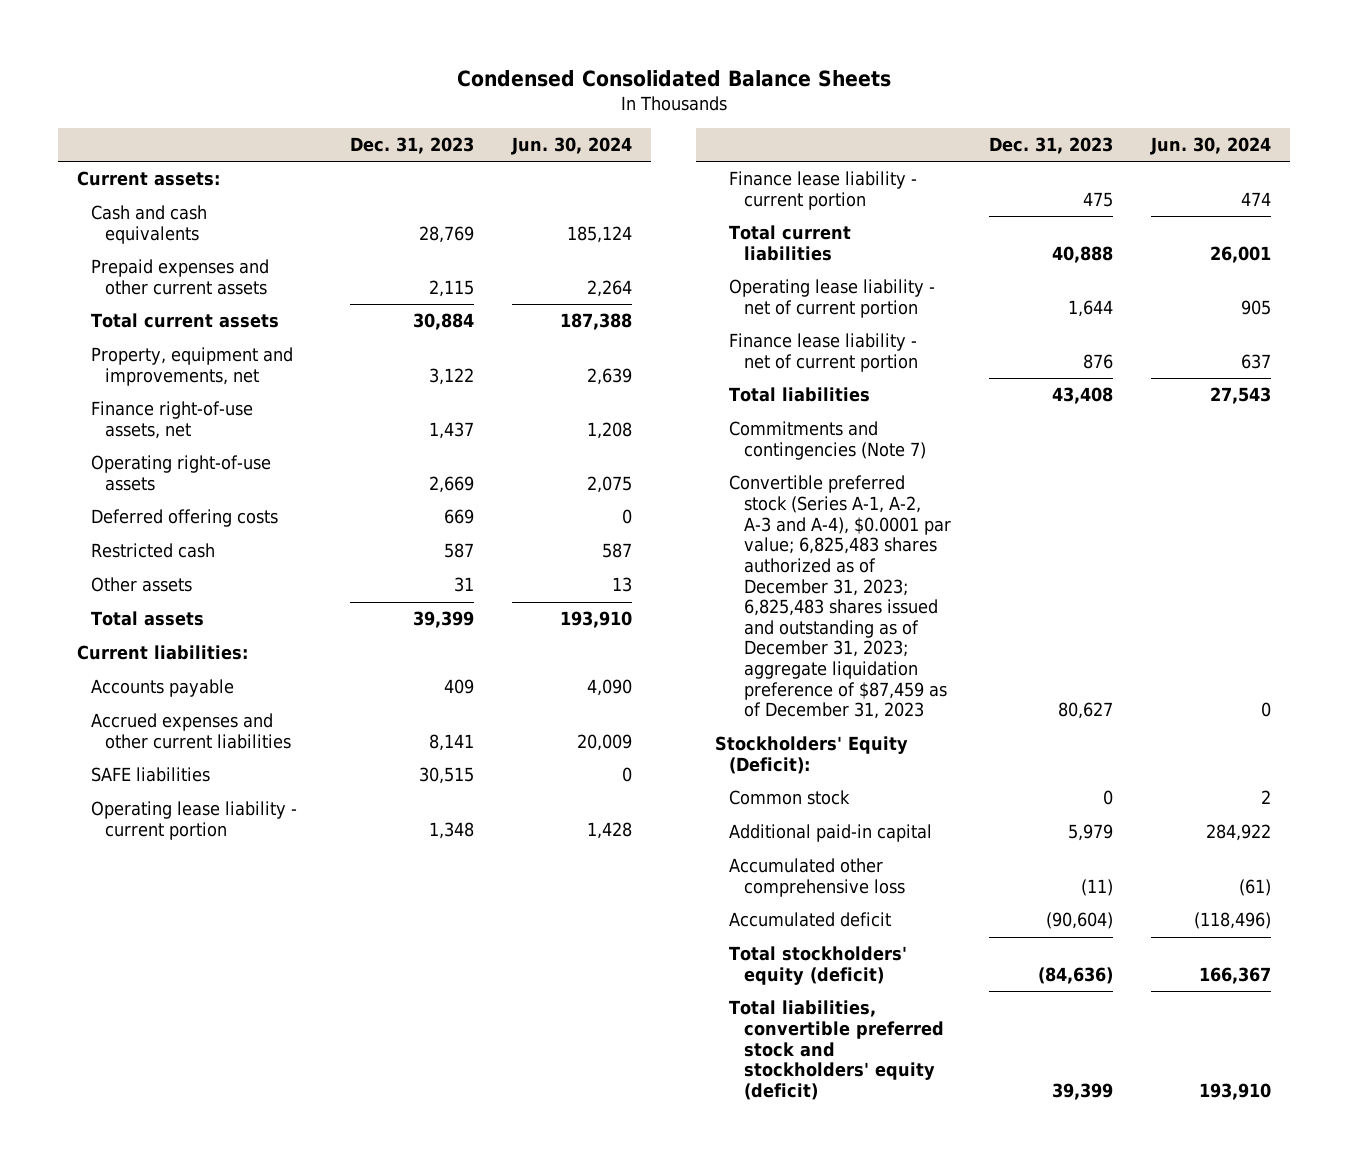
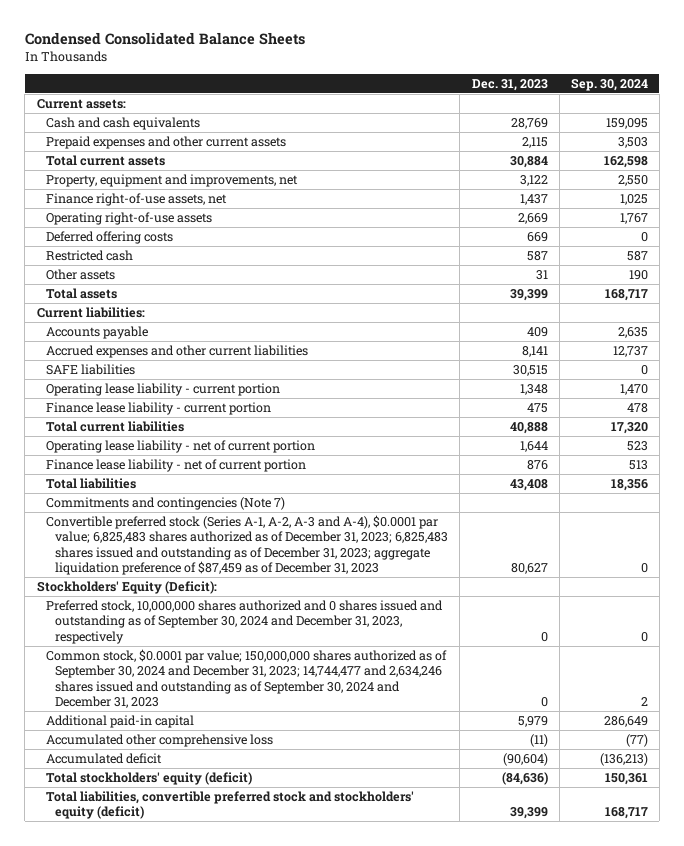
[511,137,633,156] Jun. 30, 2024 -> none
none -> [570,77,648,91] Sep. 30, 2024
none -> [45,599,443,644] Preferred stock, 10,000,000 shares authorized and 0 shares issued and outstanding as of September 30, 2024 and December 31, 2023, respectively
[729,790,851,806] Common stock -> [45,648,447,709] Common stock, $0.0001 par value; 150,000,000 shares authorized as of September 30, 2024 and December 31, 2023; 14,744,477 and 2,634,246 shares issued and outstanding as of September 30, 2024 and December 31, 2023

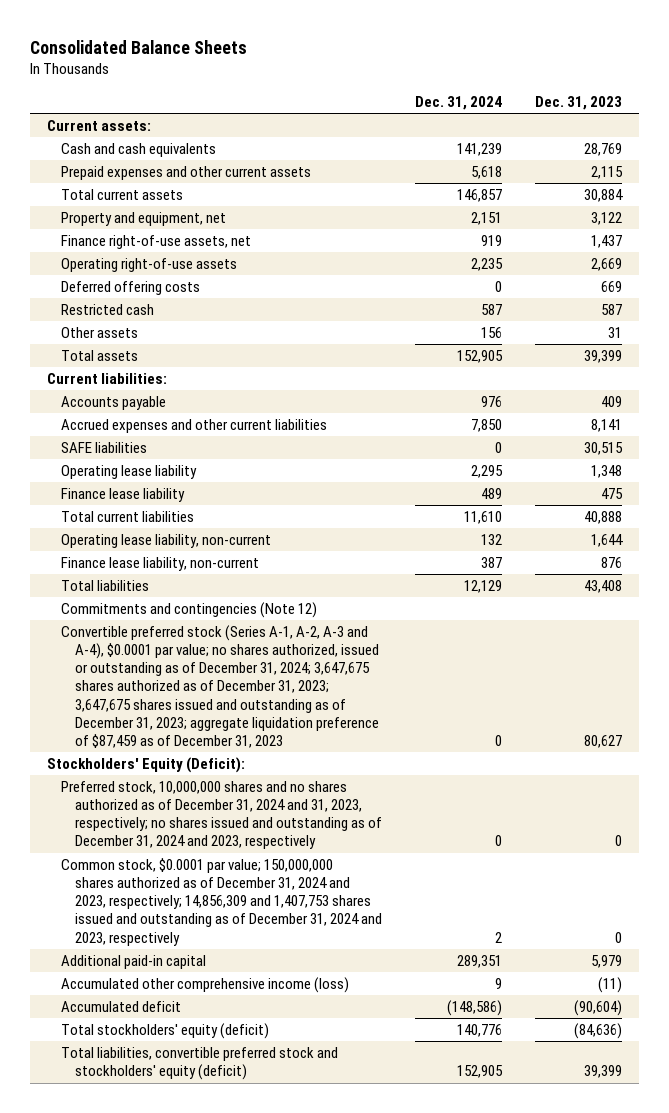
[24,32,305,46] Condensed Consolidated Balance Sheets -> [30,39,248,54] Consolidated Balance Sheets
[570,77,648,91] Sep. 30, 2024 -> none
none -> [415,95,503,110] Dec. 31, 2024
[45,173,298,187] Property, equipment and improvements, net -> [60,212,226,227] Property and equipment, net
[45,382,280,396] Operating lease liability - current portion -> [60,465,197,480] Operating lease liability
[45,401,271,415] Finance lease liability - current portion -> [60,488,185,503] Finance lease liability
[45,439,315,453] Operating lease liability - net of current portion -> [60,534,271,549] Operating lease liability, non-current
[45,458,306,472] Finance lease liability - net of current portion -> [60,557,259,572] Finance lease liability, non-current
[45,496,285,510] Commitments and contingencies (Note 7) -> [60,602,317,619] Commitments and contingencies (Note 12)
[45,514,449,576] Convertible preferred stock (Series A-1, A-2, A-3 and A-4), $0.0001 par value; 6,825,483 shares authorized as of December 31, 2023; 6,825,483 shares issued and outstanding as of December 31, 2023; aggregate liquidation preference of $87,459 as of December 31, 2023 -> [60,625,380,748] Convertible preferred stock (Series A-1, A-2, A-3 and A-4), $0.0001 par value; no shares authorized, issued or outstanding as of December 31, 2024; 3,647,675 shares authorized as of December 31, 2023; 3,647,675 shares issued and outstanding as of December 31, 2023; aggregate liquidation preference of $87,459 as of December 31, 2023
[45,599,443,644] Preferred stock, 10,000,000 shares authorized and 0 shares issued and outstanding as of September 30, 2024 and December 31, 2023, respectively -> [60,781,383,850] Preferred stock, 10,000,000 shares and no shares authorized as of December 31, 2024 and 31, 2023, respectively; no shares issued and outstanding as of December 31, 2024 and 2023, respectively
[45,648,447,709] Common stock, $0.0001 par value; 150,000,000 shares authorized as of September 30, 2024 and December 31, 2023; 14,744,477 and 2,634,246 shares issued and outstanding as of September 30, 2024 and December 31, 2023 -> [60,858,383,946] Common stock, $0.0001 par value; 150,000,000 shares authorized as of December 31, 2024 and 2023, respectively; 14,856,309 and 1,407,753 shares issued and outstanding as of December 31, 2024 and 2023, respectively
[45,733,273,747] Accumulated other comprehensive loss -> [60,977,349,994] Accumulated other comprehensive income (loss)

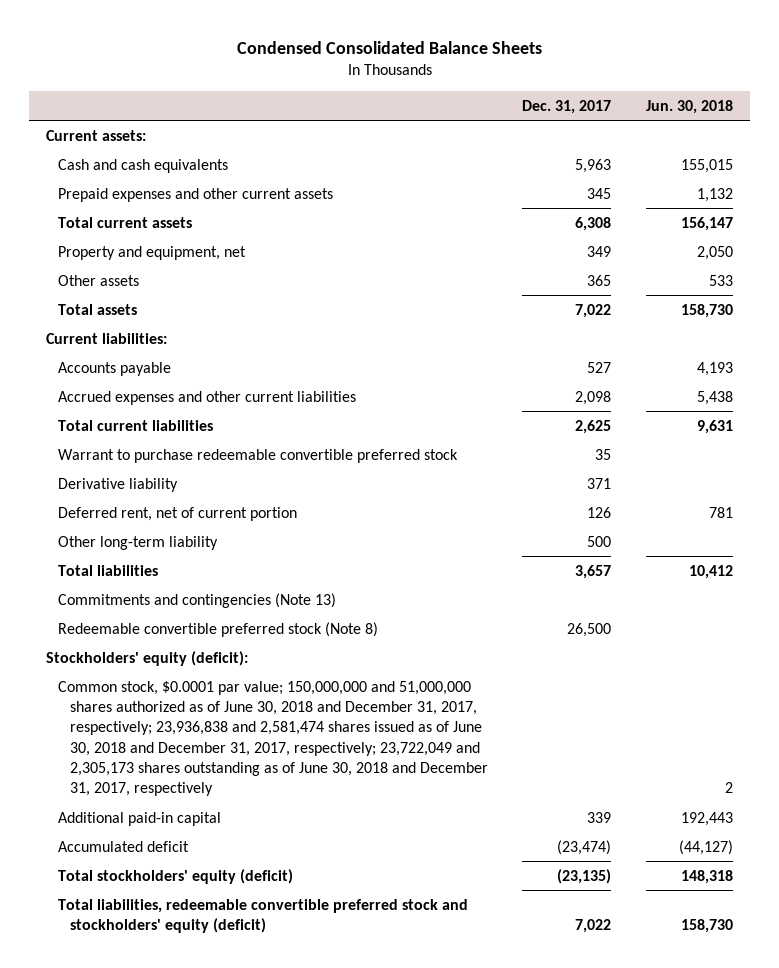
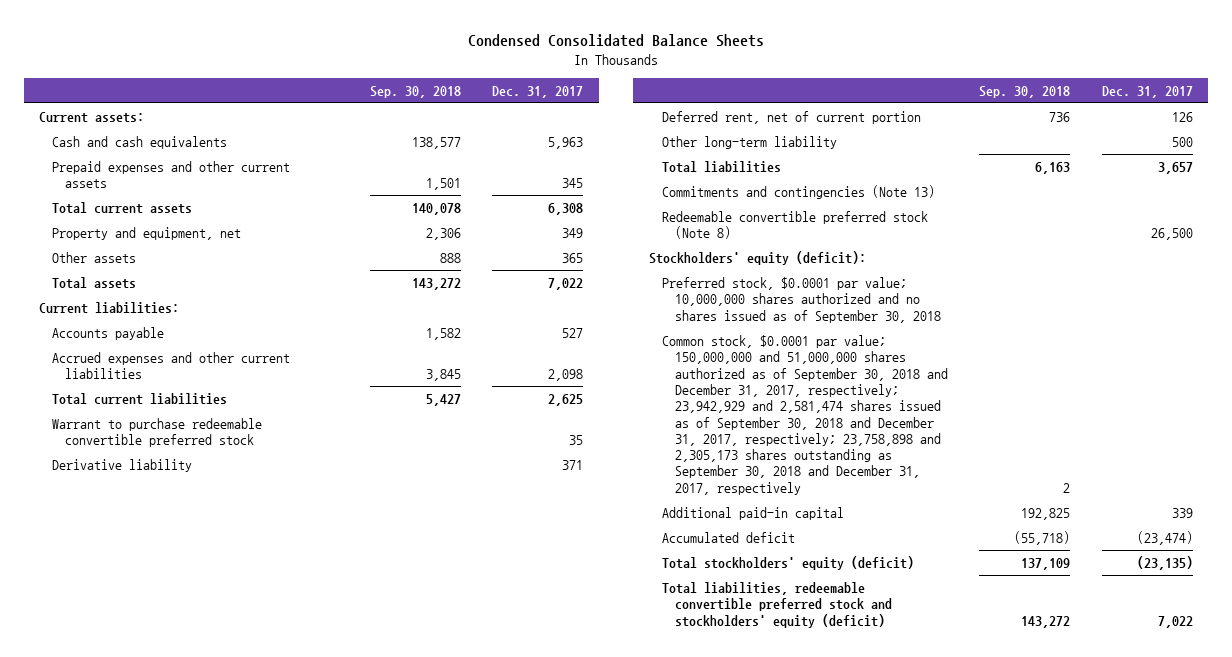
[645,99,733,114] Jun. 30, 2018 -> none
none -> [369,85,461,98] Sep. 30, 2018
none -> [661,276,941,323] Preferred stock, $0.0001 par value; 10,000,000 shares authorized and no shares issued as of September 30, 2018
[58,680,488,797] Common stock, $0.0001 par value; 150,000,000 and 51,000,000 shares authorized as of June 30, 2018 and December 31, 2017, respectively; 23,936,838 and 2,581,474 shares issued as of June 30, 2018 and December 31, 2017, respectively; 23,722,049 and 2,305,173 shares outstanding as of June 30, 2018 and December 31, 2017, respectively -> [661,334,948,495] Common stock, $0.0001 par value; 150,000,000 and 51,000,000 shares authorized as of September 30, 2018 and December 31, 2017, respectively; 23,942,929 and 2,581,474 shares issued as of September 30, 2018 and December 31, 2017, respectively; 23,758,898 and 2,305,173 shares outstanding as September 30, 2018 and December 31, 2017, respectively

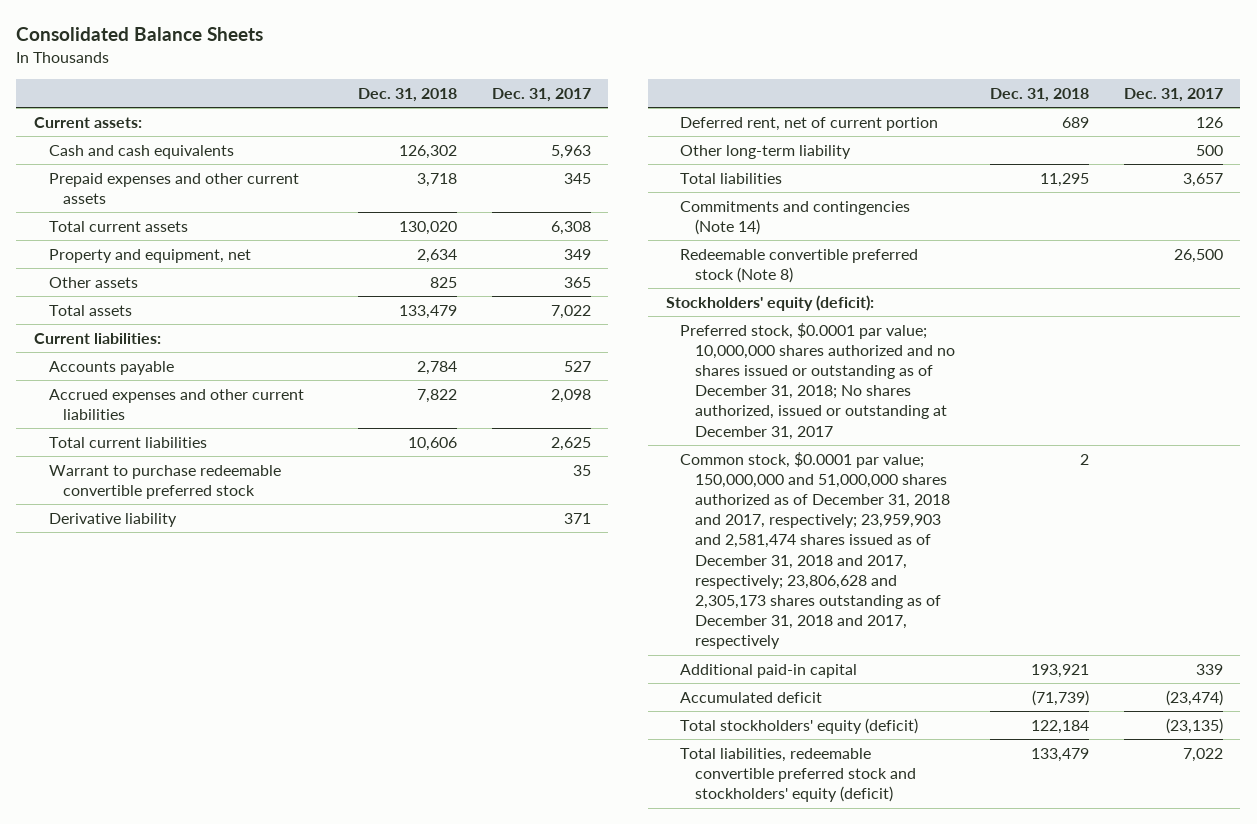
[468,34,765,48] Condensed Consolidated Balance Sheets -> [16,27,264,42] Consolidated Balance Sheets
[369,85,461,98] Sep. 30, 2018 -> none
none -> [358,87,458,102] Dec. 31, 2018
[661,184,935,199] Commitments and contingencies (Note 13) -> [680,200,911,236] Commitments and contingencies (Note 14)
[661,276,941,323] Preferred stock, $0.0001 par value; 10,000,000 shares authorized and no shares issued as of September 30, 2018 -> [680,322,956,440] Preferred stock, $0.0001 par value; 10,000,000 shares authorized and no shares issued or outstanding as of December 31, 2018; No shares authorized, issued or outstanding at December 31, 2017
[661,334,948,495] Common stock, $0.0001 par value; 150,000,000 and 51,000,000 shares authorized as of September 30, 2018 and December 31, 2017, respectively; 23,942,929 and 2,581,474 shares issued as of September 30, 2018 and December 31, 2017, respectively; 23,758,898 and 2,305,173 shares outstanding as September 30, 2018 and December 31, 2017, respectively -> [680,451,951,650] Common stock, $0.0001 par value; 150,000,000 and 51,000,000 shares authorized as of December 31, 2018 and 2017, respectively; 23,959,903 and 2,581,474 shares issued as of December 31, 2018 and 2017, respectively; 23,806,628 and 2,305,173 shares outstanding as of December 31, 2018 and 2017, respectively

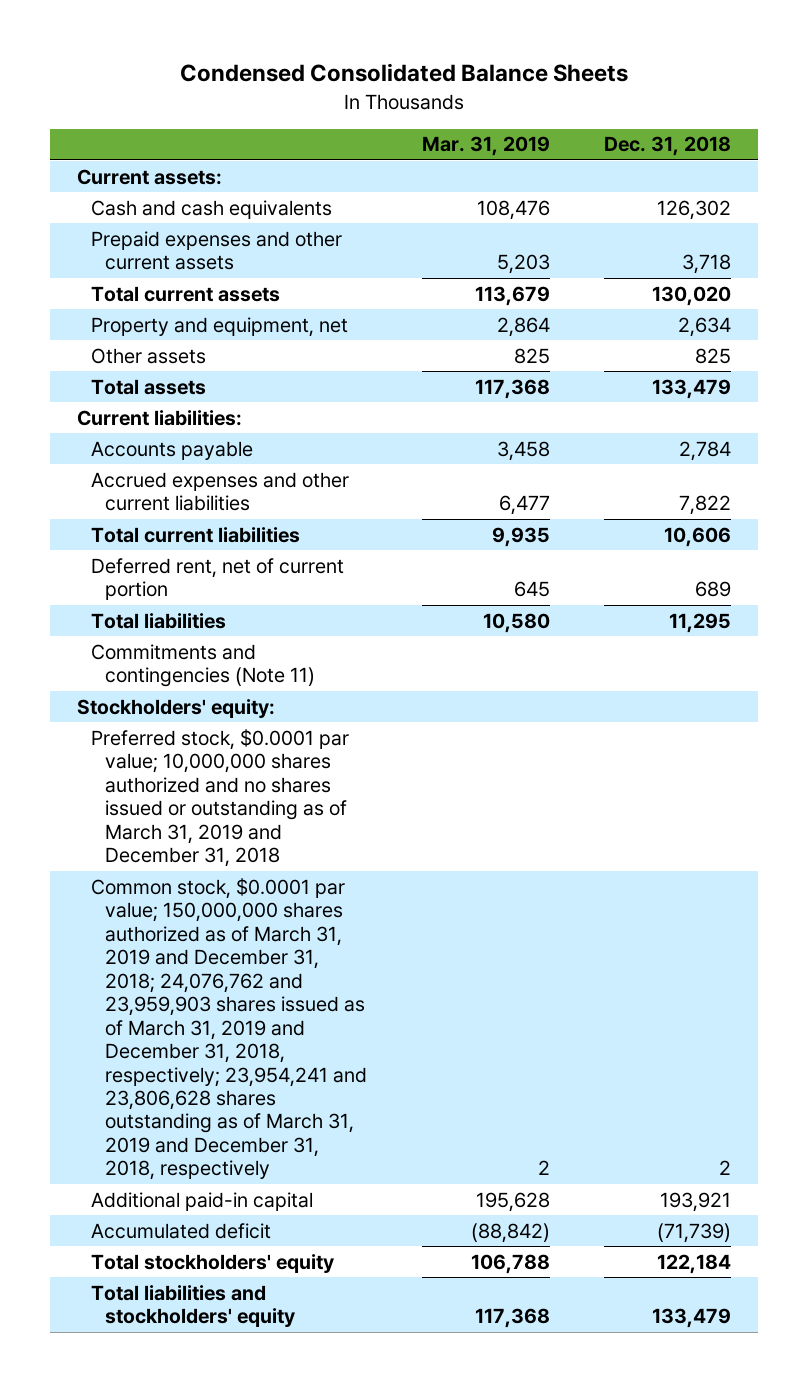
[16,27,264,42] Consolidated Balance Sheets -> [179,63,628,83] Condensed Consolidated Balance Sheets
[491,87,591,102] Dec. 31, 2017 -> none
none -> [421,136,550,157] Mar. 31, 2019
[48,464,281,500] Warrant to purchase redeemable convertible preferred stock -> none
[48,512,177,527] Derivative liability -> none
[680,144,852,159] Other long-term liability -> none
[680,248,919,284] Redeemable convertible preferred stock (Note 8) -> none
[680,200,911,236] Commitments and contingencies (Note 14) -> [91,643,316,688] Commitments and contingencies (Note 11)
[665,294,874,311] Stockholders' equity (deficit): -> [77,698,276,718] Stockholders' equity:
[680,322,956,440] Preferred stock, $0.0001 par value; 10,000,000 shares authorized and no shares issued or outstanding as of December 31, 2018; No shares authorized, issued or outstanding at December 31, 2017 -> [91,728,350,868] Preferred stock, $0.0001 par value; 10,000,000 shares authorized and no shares issued or outstanding as of March 31, 2019 and December 31, 2018
[680,451,951,650] Common stock, $0.0001 par value; 150,000,000 and 51,000,000 shares authorized as of December 31, 2018 and 2017, respectively; 23,959,903 and 2,581,474 shares issued as of December 31, 2018 and 2017, respectively; 23,806,628 and 2,305,173 shares outstanding as of December 31, 2018 and 2017, respectively -> [91,877,368,1181] Common stock, $0.0001 par value; 150,000,000 shares authorized as of March 31, 2019 and December 31, 2018; 24,076,762 and 23,959,903 shares issued as of March 31, 2019 and December 31, 2018, respectively; 23,954,241 and 23,806,628 shares outstanding as of March 31, 2019 and December 31, 2018, respectively
[680,717,919,734] Total stockholders' equity (deficit) -> [91,1253,335,1273] Total stockholders' equity
[680,747,917,803] Total liabilities, redeemable convertible preferred stock and stockholders' equity (deficit) -> [91,1284,296,1328] Total liabilities and stockholders' equity

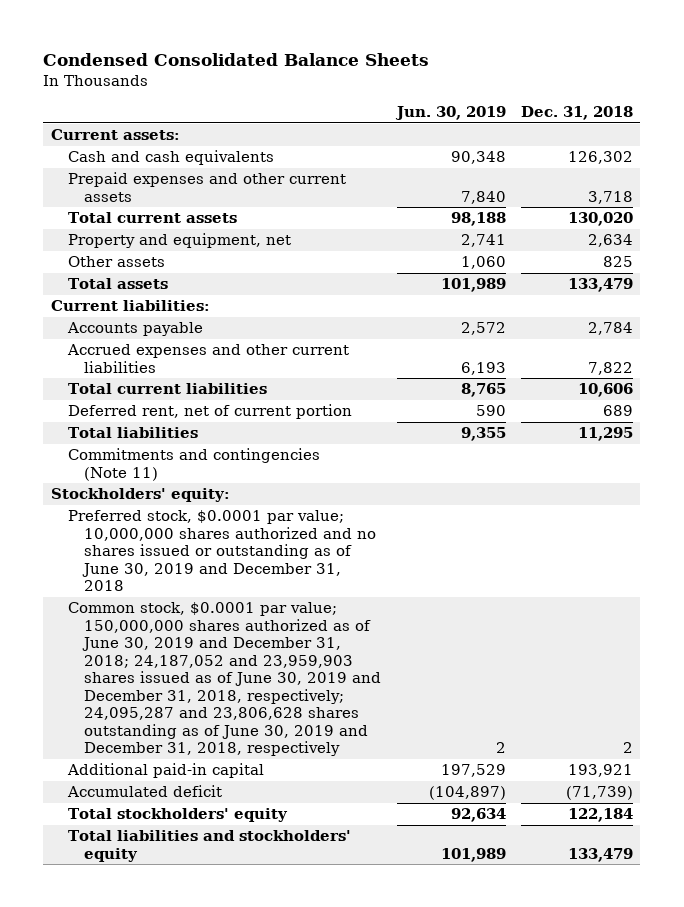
[421,136,550,157] Mar. 31, 2019 -> none
none -> [394,105,506,120] Jun. 30, 2019
[91,728,350,868] Preferred stock, $0.0001 par value; 10,000,000 shares authorized and no shares issued or outstanding as of March 31, 2019 and December 31, 2018 -> [67,510,377,592] Preferred stock, $0.0001 par value; 10,000,000 shares authorized and no shares issued or outstanding as of June 30, 2019 and December 31, 2018
[91,877,368,1181] Common stock, $0.0001 par value; 150,000,000 shares authorized as of March 31, 2019 and December 31, 2018; 24,076,762 and 23,959,903 shares issued as of March 31, 2019 and December 31, 2018, respectively; 23,954,241 and 23,806,628 shares outstanding as of March 31, 2019 and December 31, 2018, respectively -> [67,602,382,756] Common stock, $0.0001 par value; 150,000,000 shares authorized as of June 30, 2019 and December 31, 2018; 24,187,052 and 23,959,903 shares issued as of June 30, 2019 and December 31, 2018, respectively; 24,095,287 and 23,806,628 shares outstanding as of June 30, 2019 and December 31, 2018, respectively

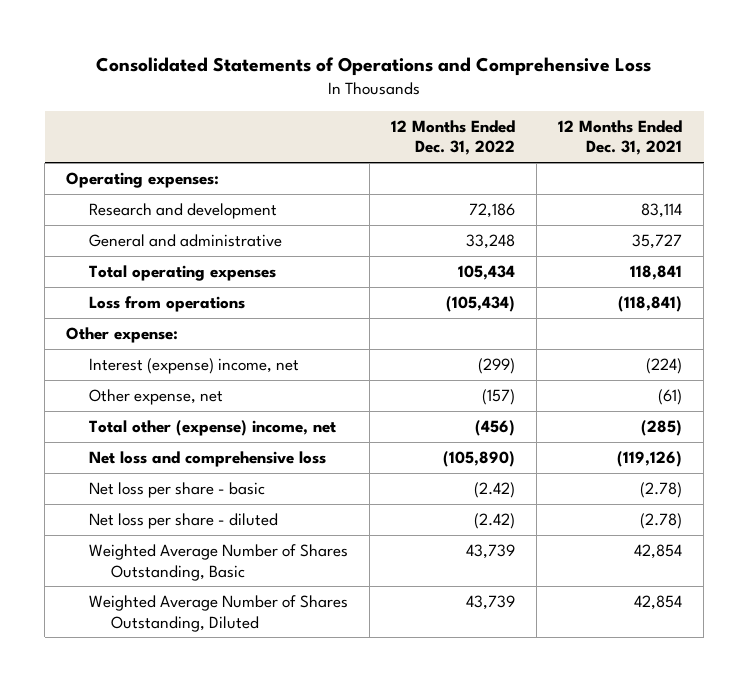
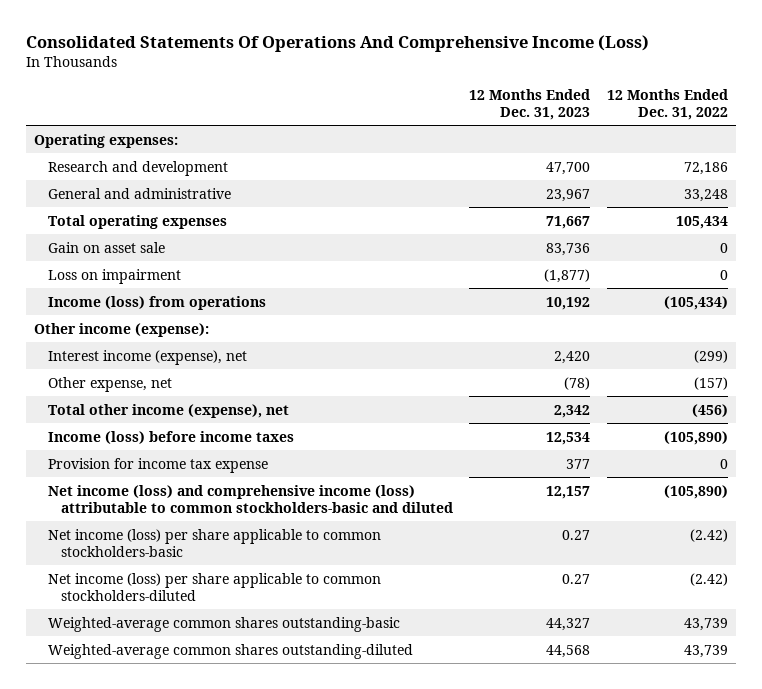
[96,57,652,77] Consolidated Statements of Operations and Comprehensive Loss -> [26,34,650,52] Consolidated Statements Of Operations And Comprehensive Income (Loss)
[558,119,683,156] 12 Months Ended Dec. 31, 2021 -> none
none -> [469,88,591,120] 12 Months Ended Dec. 31, 2023
none -> [47,241,165,253] Gain on asset sale
none -> [47,268,181,284] Loss on impairment
[88,296,245,313] Loss from operations -> [47,295,266,310] Income (loss) from operations
[66,327,179,344] Other expense: -> [34,322,210,337] Other income (expense):
[88,358,299,375] Interest (expense) income, net -> [47,349,247,365] Interest income (expense), net
[88,420,336,437] Total other (expense) income, net -> [47,403,289,418] Total other income (expense), net
none -> [47,430,294,444] Income (loss) before income taxes
none -> [47,457,268,473] Provision for income tax expense
[88,451,326,468] Net loss and comprehensive loss -> [47,484,453,513] Net income (loss) and comprehensive income (loss) attributable to common stockholders-basic and diluted
[88,482,265,499] Net loss per share - basic -> [47,528,381,557] Net income (loss) per share applicable to common stockholders-basic
[88,513,278,530] Net loss per share - diluted -> [47,572,381,601] Net income (loss) per share applicable to common stockholders-diluted
[88,544,348,581] Weighted Average Number of Shares Outstanding, Basic -> [47,616,400,632] Weighted-average common shares outstanding-basic
[88,595,348,632] Weighted Average Number of Shares Outstanding, Diluted -> [47,643,413,659] Weighted-average common shares outstanding-diluted

